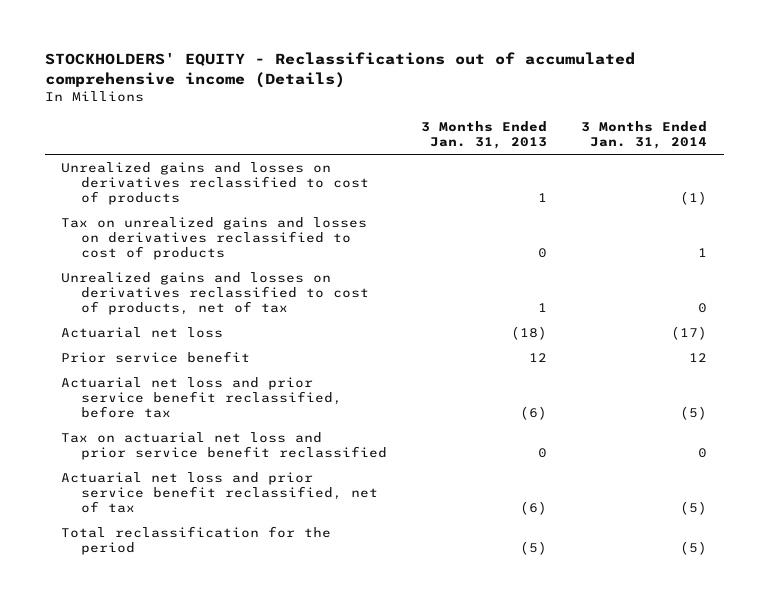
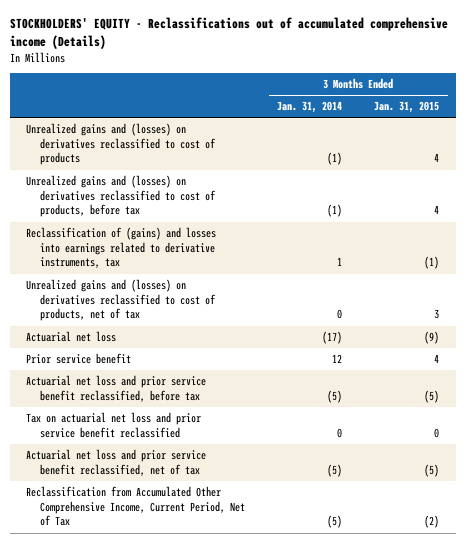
[420,121,547,150] 3 Months Ended Jan. 31, 2013 -> none
none -> [374,101,440,114] Jan. 31, 2015
[61,162,370,206] Unrealized gains and losses on derivatives reclassified to cost of products -> [26,123,216,166] Unrealized gains and (losses) on derivatives reclassified to cost of products
none -> [26,175,216,218] Unrealized gains and (losses) on derivatives reclassified to cost of products, before tax
[61,217,368,261] Tax on unrealized gains and losses on derivatives reclassified to cost of products -> [26,227,217,269] Reclassification of (gains) and losses into earnings related to derivative instruments, tax
[61,272,370,316] Unrealized gains and losses on derivatives reclassified to cost of products, net of tax -> [26,279,216,322] Unrealized gains and (losses) on derivatives reclassified to cost of products, net of tax
[61,526,332,556] Total reclassification for the period -> [26,486,245,527] Reclassification from Accumulated Other Comprehensive Income, Current Period, Net of Tax

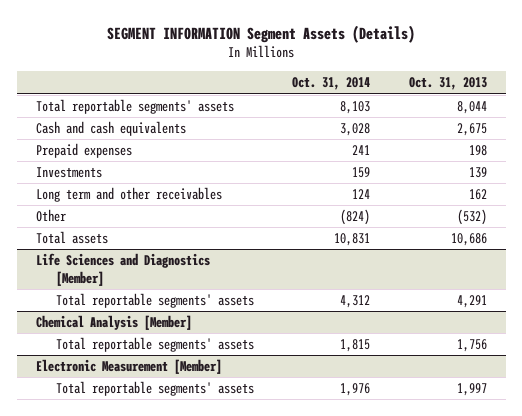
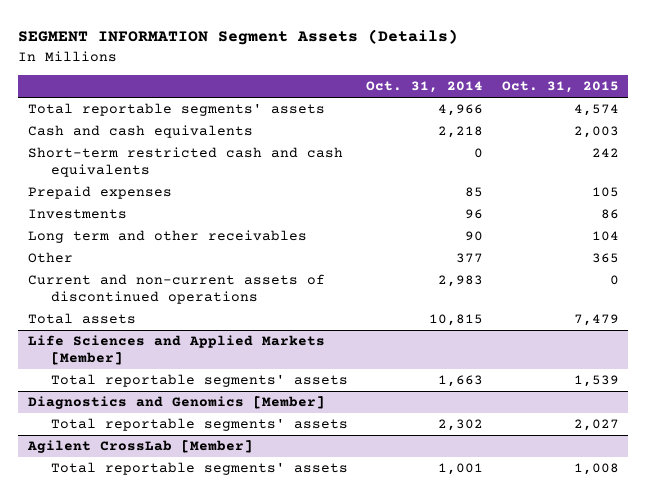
[408,77,487,91] Oct. 31, 2013 -> none
none -> [501,81,619,94] Oct. 31, 2015
[340,101,371,115] 8,103 -> [438,104,484,117] 4,966
[340,123,371,137] 3,028 -> [438,126,484,139] 2,218
none -> [27,147,343,178] Short-term restricted cash and cash equivalents
[352,145,371,156] 241 -> [465,187,484,198] 85
[352,167,371,179] 159 -> [465,209,484,220] 96
[352,189,371,200] 124 -> [465,231,484,242] 90
[340,209,371,226] (824) -> [456,253,484,264] 377
none -> [27,274,325,305] Current and non-current assets of discontinued operations
[334,233,371,247] 10,831 -> [429,314,484,327] 10,815
[35,253,210,286] Life Sciences and Diagnostics [Member] -> [27,335,325,366] Life Sciences and Applied Markets [Member]
[340,295,371,309] 4,312 -> [438,375,484,388] 1,663
[35,315,192,331] Chemical Analysis [Member] -> [27,396,325,410] Diagnostics and Genomics [Member]
[340,339,371,353] 1,815 -> [438,419,484,432] 2,302
[35,359,222,375] Electronic Measurement [Member] -> [26,440,253,454] Agilent CrossLab [Member]
[340,383,371,397] 1,976 -> [438,463,484,476] 1,001

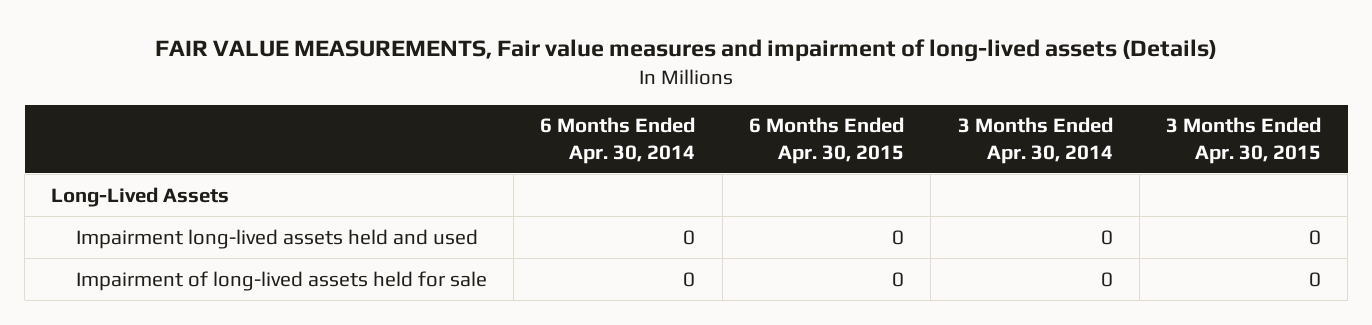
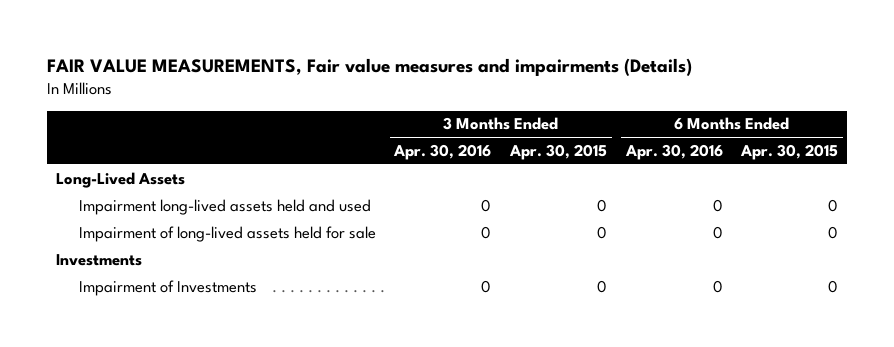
[155,39,1218,63] FAIR VALUE MEASUREMENTS, Fair value measures and impairment of long-lived assets (Details) -> [46,58,692,77] FAIR VALUE MEASUREMENTS, Fair value measures and impairments (Details)
[540,117,696,164] 6 Months Ended Apr. 30, 2014 -> none
[957,117,1113,164] 3 Months Ended Apr. 30, 2014 -> none
none -> [393,143,492,160] Apr. 30, 2016
none -> [624,143,723,160] Apr. 30, 2016
none -> [55,253,142,266] Investments
none -> [78,279,257,296] Impairment of Investments

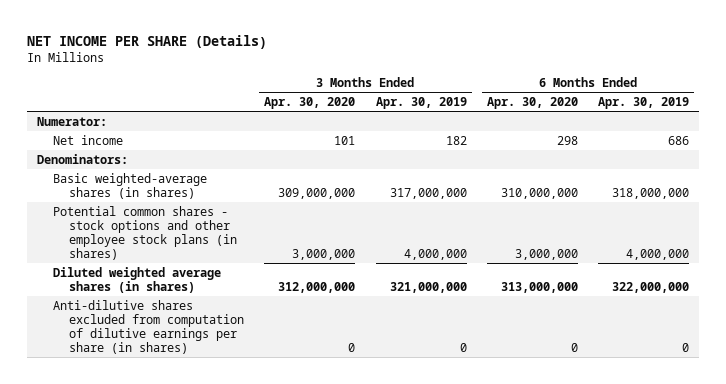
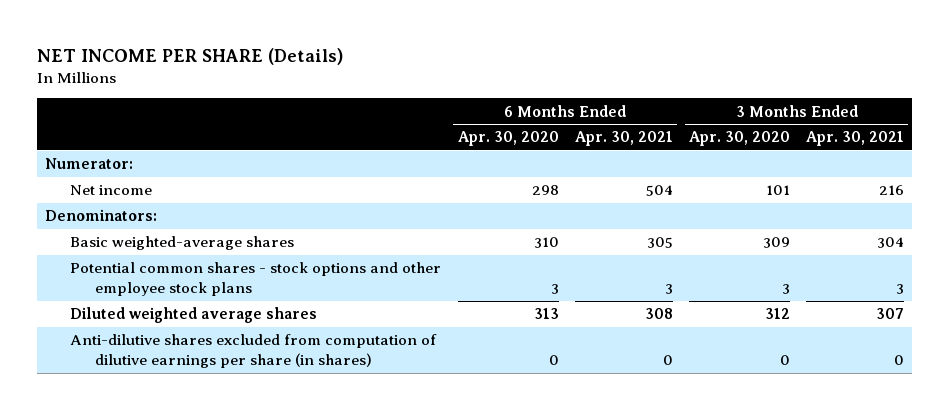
[375,97,467,110] Apr. 30, 2019 -> none
[598,97,690,110] Apr. 30, 2019 -> none
none -> [574,131,673,147] Apr. 30, 2021
none -> [806,131,905,147] Apr. 30, 2021
[53,172,208,199] Basic weighted-average shares (in shares) -> [70,236,295,251] Basic weighted-average shares
[278,187,356,199] 309,000,000 -> [763,237,791,249] 309
[500,187,578,199] 310,000,000 -> [533,237,559,249] 310
[53,205,238,260] Potential common shares - stock options and other employee stock plans (in shares) -> [70,262,442,297] Potential common shares - stock options and other employee stock plans
[292,248,356,260] 3,000,000 -> [782,284,791,295] 3
[514,248,578,260] 3,000,000 -> [550,284,559,295] 3
[53,266,222,293] Diluted weighted average shares (in shares) -> [70,307,318,324] Diluted weighted average shares
[278,281,356,293] 312,000,000 -> [765,308,791,320] 312
[500,281,578,293] 313,000,000 -> [533,308,559,320] 313

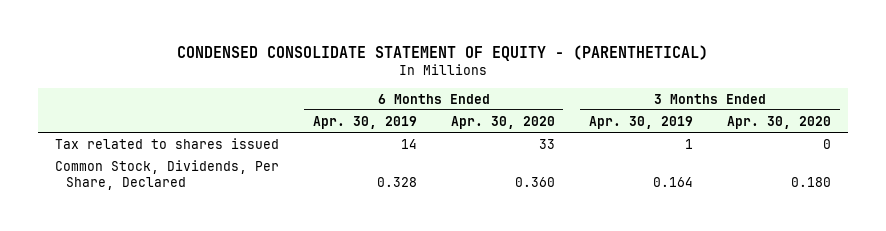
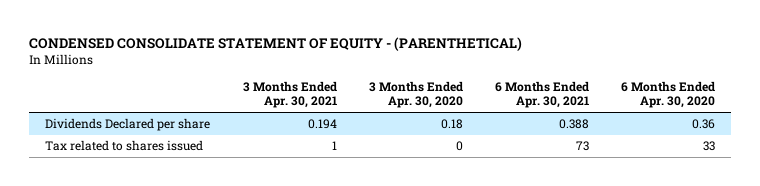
[312,115,417,129] Apr. 30, 2019 -> none
[588,115,693,129] Apr. 30, 2019 -> none
none -> [242,80,337,109] 3 Months Ended Apr. 30, 2021
none -> [494,80,589,109] 6 Months Ended Apr. 30, 2021
none -> [45,118,211,132] Dividends Declared per share
[54,159,279,190] Common Stock, Dividends, Per Share, Declared -> none

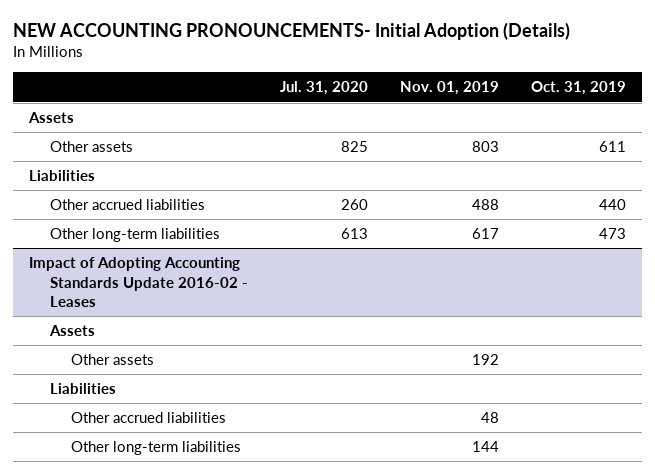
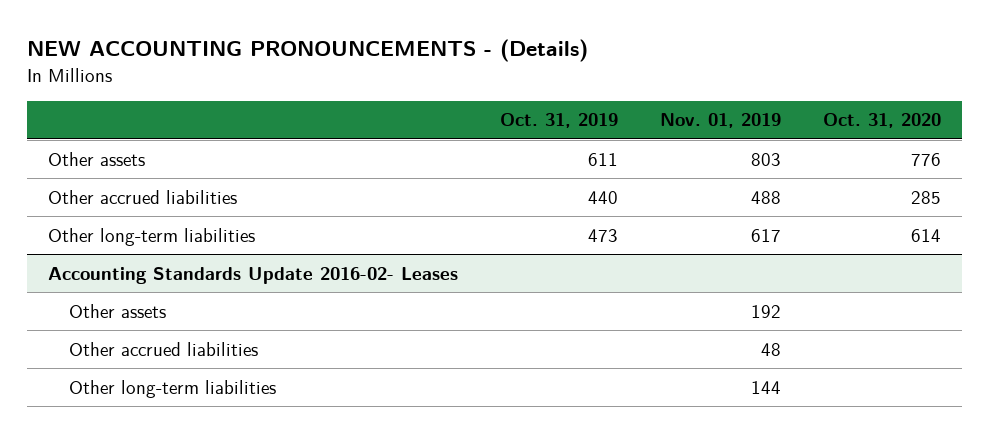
[12,21,570,40] NEW ACCOUNTING PRONOUNCEMENTS- Initial Adoption (Details) -> [27,39,589,63] NEW ACCOUNTING PRONOUNCEMENTS - (Details)
[279,81,368,96] Jul. 31, 2020 -> none
none -> [822,113,941,129] Oct. 31, 2020
[27,112,74,124] Assets -> none
[28,170,95,182] Liabilities -> none
[48,325,95,337] Assets -> none
[28,257,248,308] Impact of Adopting Accounting Standards Update 2016-02 - Leases -> [48,266,459,284] Accounting Standards Update 2016-02- Leases
[49,383,116,395] Liabilities -> none

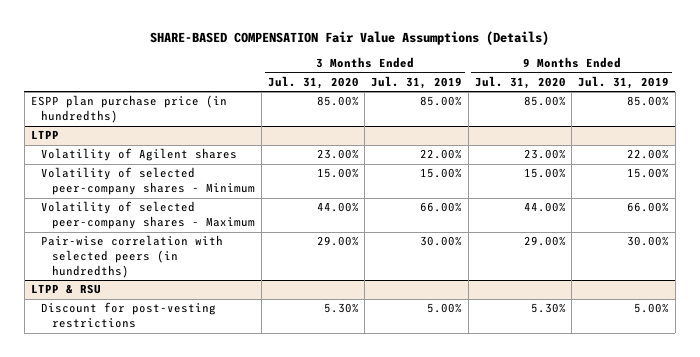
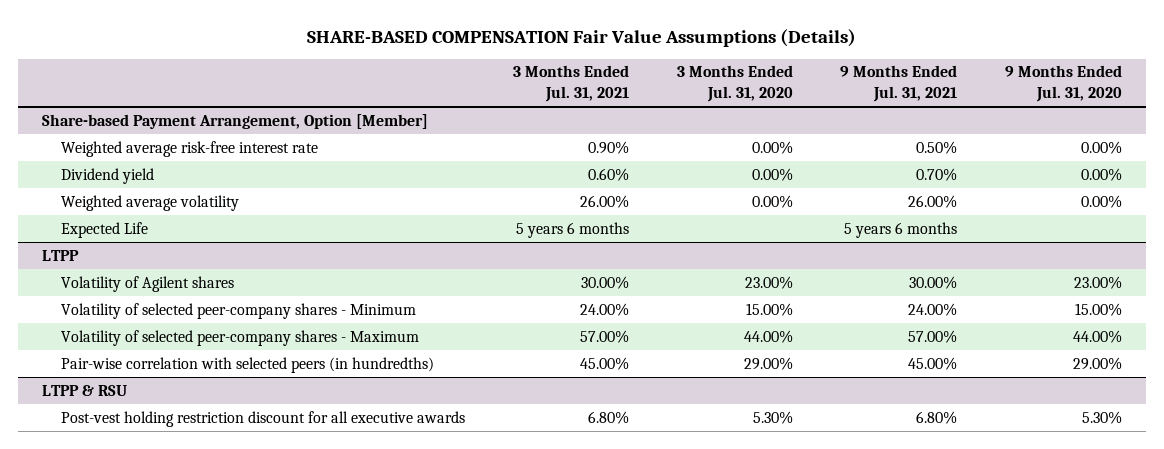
[371,76,463,90] Jul. 31, 2019 -> none
[578,76,670,90] Jul. 31, 2019 -> none
none -> [512,65,629,103] 3 Months Ended Jul. 31, 2021
none -> [840,65,958,103] 9 Months Ended Jul. 31, 2021
[30,95,227,124] ESPP plan purchase price (in hundredths) -> none
none -> [41,113,428,129] Share-based Payment Arrangement, Option [Member]
none -> [61,140,319,157] Weighted average risk-free interest rate
none -> [61,167,155,184] Dividend yield
none -> [61,194,240,211] Weighted average volatility
none -> [61,221,149,238] Expected Life
[41,302,217,329] Discount for post-vesting restrictions -> [61,410,466,427] Post-vest holding restriction discount for all executive awards

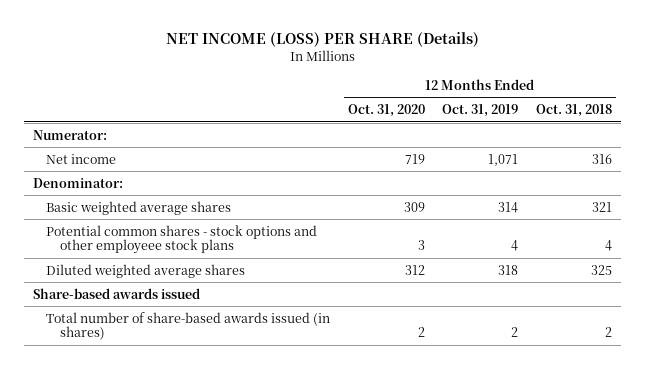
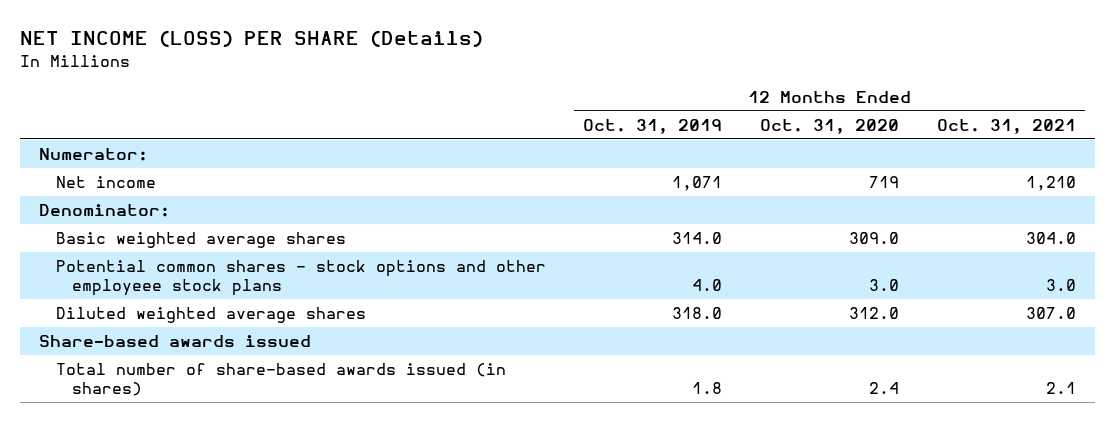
[536,104,613,118] Oct. 31, 2018 -> none
none -> [936,119,1076,135] Oct. 31, 2021
[403,201,425,212] 309 -> [849,232,900,245] 309.0
[498,201,519,213] 314 -> [672,232,723,245] 314.0
[417,240,425,251] 3 -> [869,278,900,291] 3.0
[511,240,519,252] 4 -> [692,278,723,291] 4.0
[404,264,425,275] 312 -> [849,307,900,320] 312.0
[498,264,519,275] 318 -> [672,307,723,320] 318.0
[417,327,425,338] 2 -> [869,381,900,394] 2.4
[511,327,519,338] 2 -> [692,381,723,394] 1.8

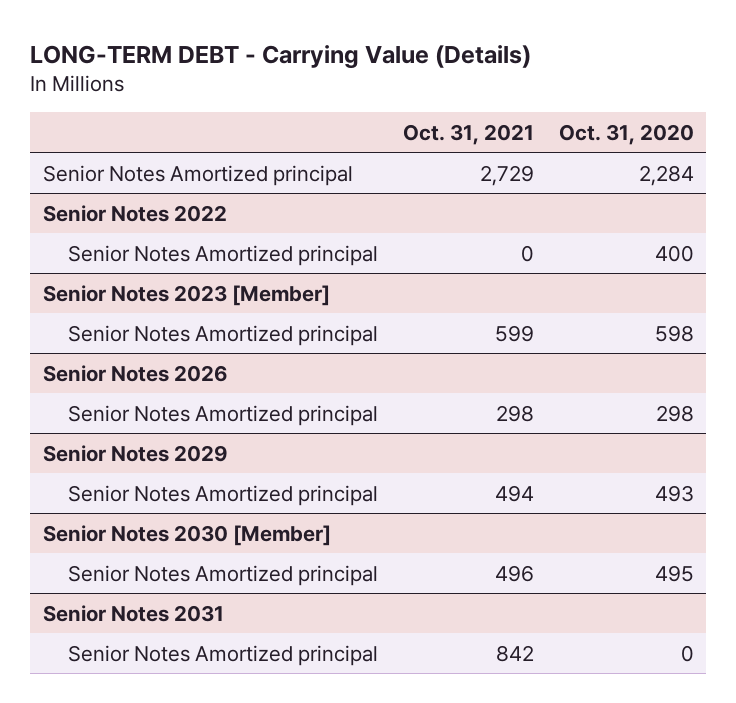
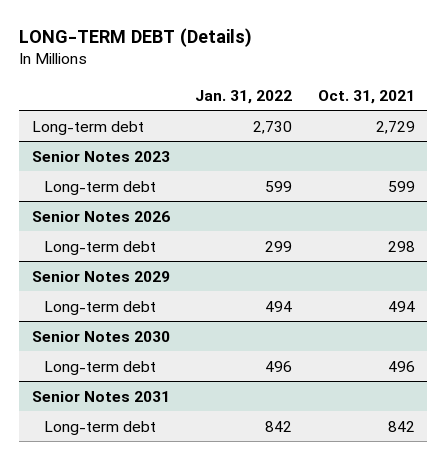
[30,44,532,69] LONG-TERM DEBT - Carrying Value (Details) -> [19,28,253,48] LONG-TERM DEBT (Details)
[558,123,694,145] Oct. 31, 2020 -> none
none -> [195,89,293,104] Jan. 31, 2022
[42,204,227,222] Senior Notes 2022 -> none
[67,244,378,266] Senior Notes Amortized principal -> none
[42,164,353,186] Senior Notes Amortized principal -> [31,120,144,135] Long-term debt
[42,284,330,306] Senior Notes 2023 [Member] -> [31,150,170,162] Senior Notes 2023
[67,324,378,346] Senior Notes Amortized principal -> [43,180,156,195] Long-term debt
[67,404,378,426] Senior Notes Amortized principal -> [43,240,156,255] Long-term debt
[67,484,378,506] Senior Notes Amortized principal -> [43,300,156,315] Long-term debt
[42,524,331,546] Senior Notes 2030 [Member] -> [31,330,170,342] Senior Notes 2030
[67,564,378,586] Senior Notes Amortized principal -> [43,360,156,375] Long-term debt
[67,644,378,666] Senior Notes Amortized principal -> [43,420,156,435] Long-term debt

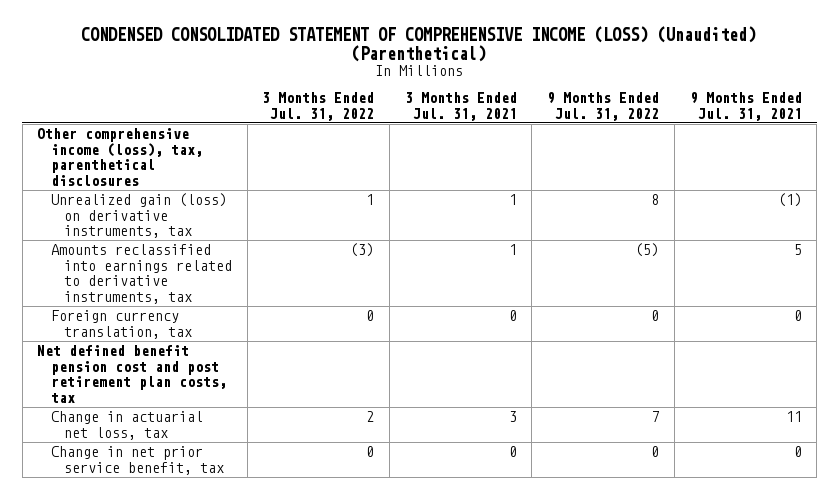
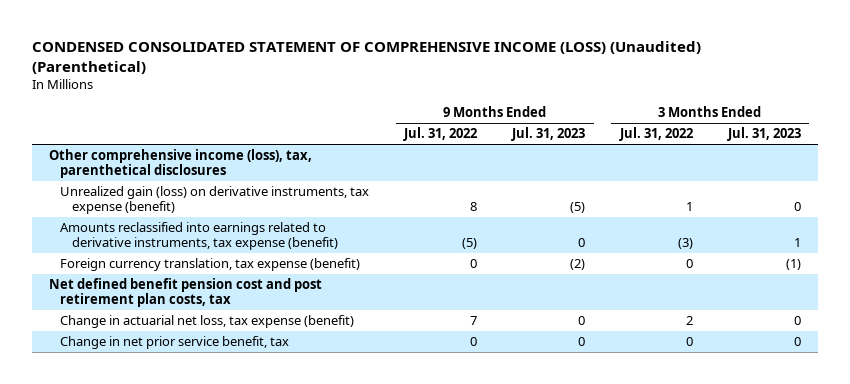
[404,92,517,121] 3 Months Ended Jul. 31, 2021 -> none
[689,92,802,121] 9 Months Ended Jul. 31, 2021 -> none
none -> [511,127,586,142] Jul. 31, 2023
none -> [726,127,801,142] Jul. 31, 2023
[50,193,227,239] Unrealized gain (loss) on derivative instruments, tax -> [60,186,370,215] Unrealized gain (loss) on derivative instruments, tax expense (benefit)
[50,244,233,304] Amounts reclassified into earnings related to derivative instruments, tax -> [60,222,338,251] Amounts reclassified into earnings related to derivative instruments, tax expense (benefit)
[50,310,193,339] Foreign currency translation, tax -> [60,258,361,272] Foreign currency translation, tax expense (benefit)
[50,411,203,440] Change in actuarial net loss, tax -> [60,315,355,329] Change in actuarial net loss, tax expense (benefit)

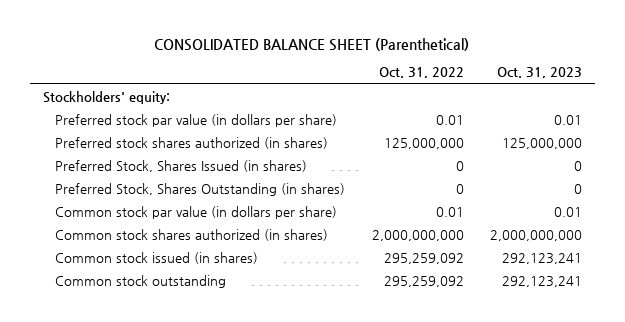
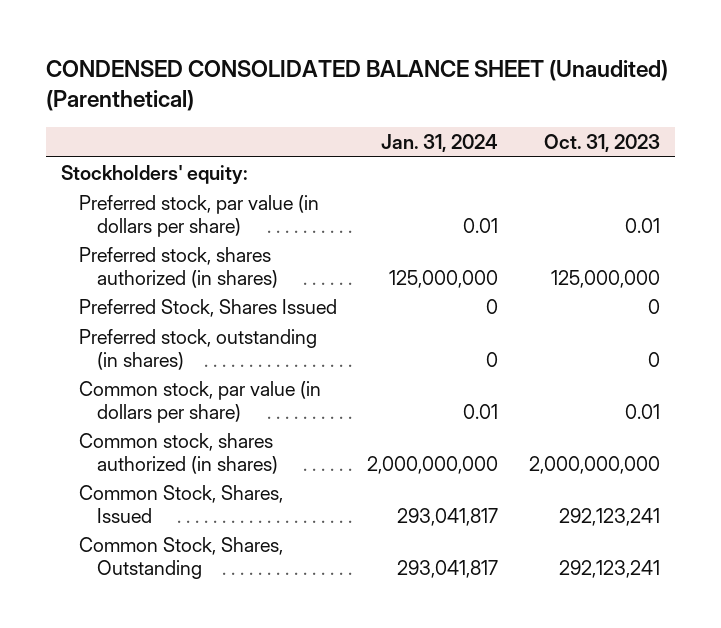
[154,37,470,51] CONSOLIDATED BALANCE SHEET (Parenthetical) -> [46,59,669,112] CONDENSED CONSOLIDATED BALANCE SHEET (Unaudited) (Parenthetical)
[378,67,464,79] Oct. 31, 2022 -> none
none -> [381,134,499,153] Jan. 31, 2024
[55,113,338,127] Preferred stock par value (in dollars per share) -> [79,194,320,237] Preferred stock, par value (in dollars per share)
[55,136,329,149] Preferred stock shares authorized (in shares) -> [79,246,279,288] Preferred stock, shares authorized (in shares)
[55,159,308,172] Preferred Stock, Shares Issued (in shares) -> [79,298,338,317] Preferred Stock, Shares Issued
[55,182,346,196] Preferred Stock, Shares Outstanding (in shares) -> [79,328,318,370] Preferred stock, outstanding (in shares)
[55,205,338,219] Common stock par value (in dollars per share) -> [79,380,322,423] Common stock, par value (in dollars per share)
[55,228,329,241] Common stock shares authorized (in shares) -> [79,432,279,474] Common stock, shares authorized (in shares)
[55,251,259,264] Common stock issued (in shares) -> [79,484,284,523] Common Stock, Shares, Issued
[55,274,227,288] Common stock outstanding -> [79,536,284,579] Common Stock, Shares, Outstanding

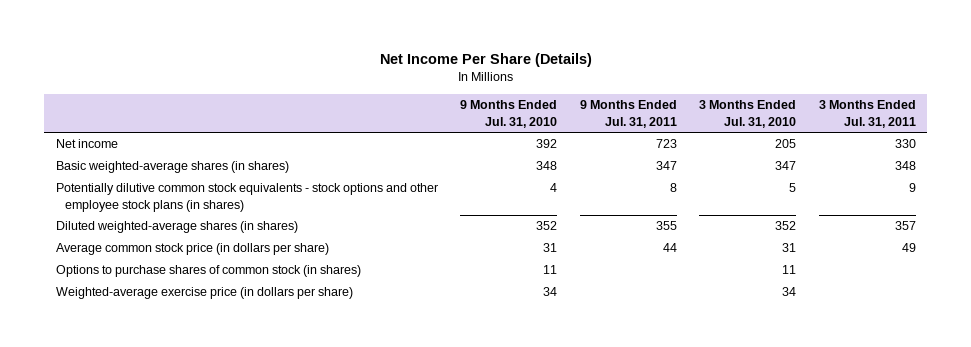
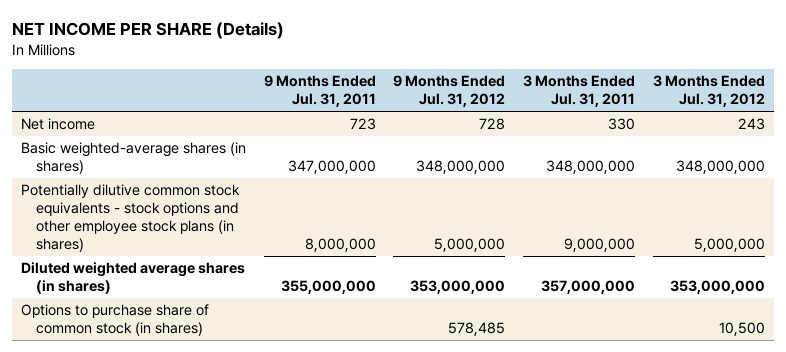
[379,53,592,68] Net Income Per Share (Details) -> [12,21,285,39] NET INCOME PER SHARE (Details)
[460,100,558,128] 9 Months Ended Jul. 31, 2010 -> none
[699,100,797,128] 3 Months Ended Jul. 31, 2010 -> none
none -> [393,75,506,108] 9 Months Ended Jul. 31, 2012
none -> [652,75,765,108] 3 Months Ended Jul. 31, 2012
[55,243,329,256] Average common stock price (in dollars per share) -> none
[55,287,353,300] Weighted-average exercise price (in dollars per share) -> none
[655,161,677,171] 347 -> [287,160,376,175] 347,000,000
[894,161,916,171] 348 -> [546,160,636,175] 348,000,000
[669,183,677,193] 8 -> [304,237,376,252] 8,000,000
[908,183,916,193] 9 -> [564,237,636,252] 9,000,000
[55,221,298,234] Diluted weighted-average shares (in shares) -> [20,262,245,295] Diluted weighted average shares (in shares)
[655,221,677,231] 355 -> [280,280,376,295] 355,000,000
[894,221,916,231] 357 -> [541,280,636,295] 357,000,000
[55,265,361,278] Options to purchase shares of common stock (in shares) -> [20,304,209,337] Options to purchase share of common stock (in shares)

